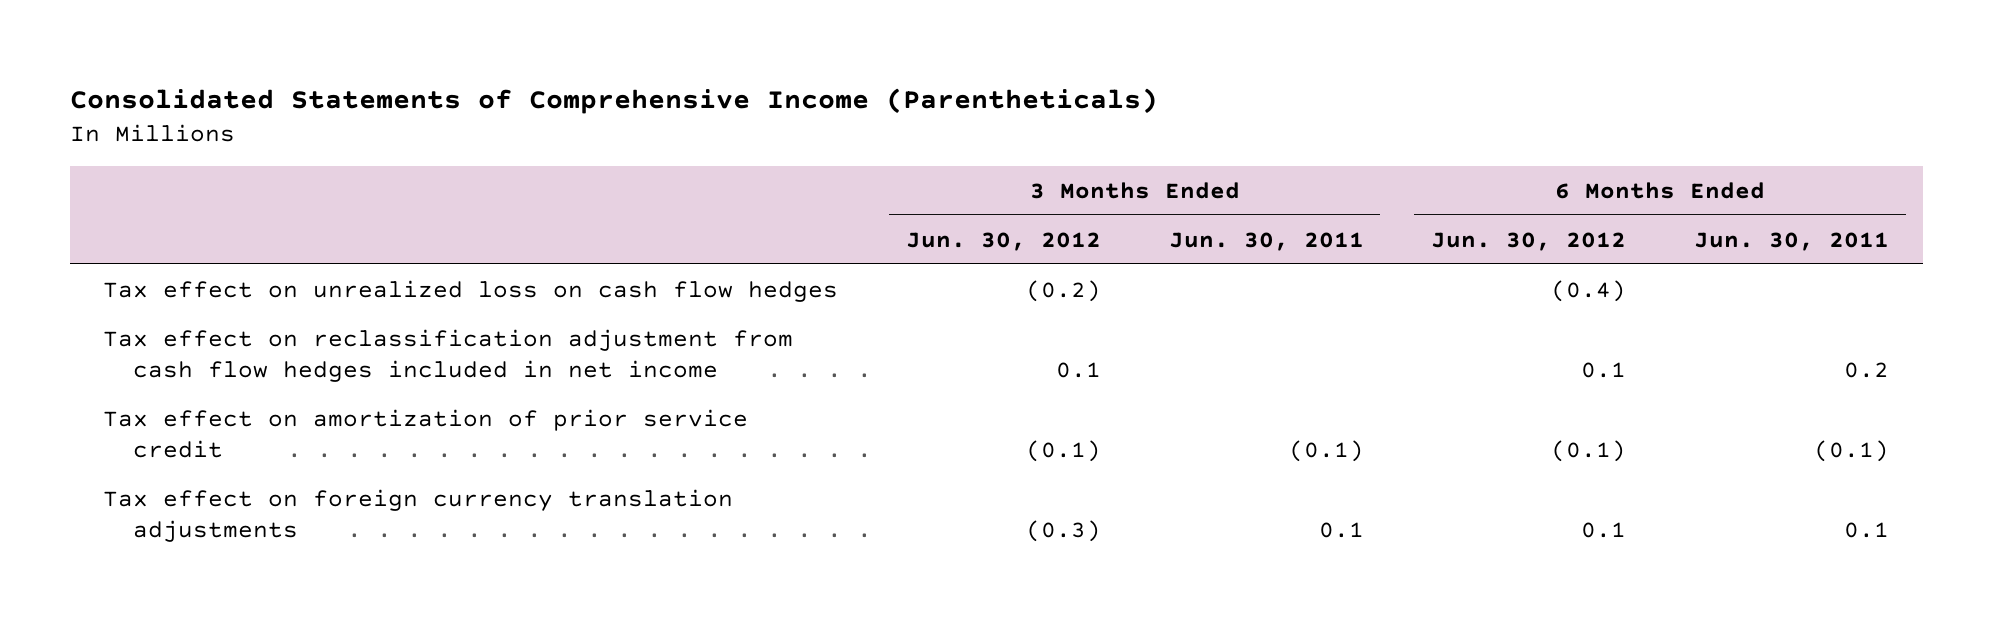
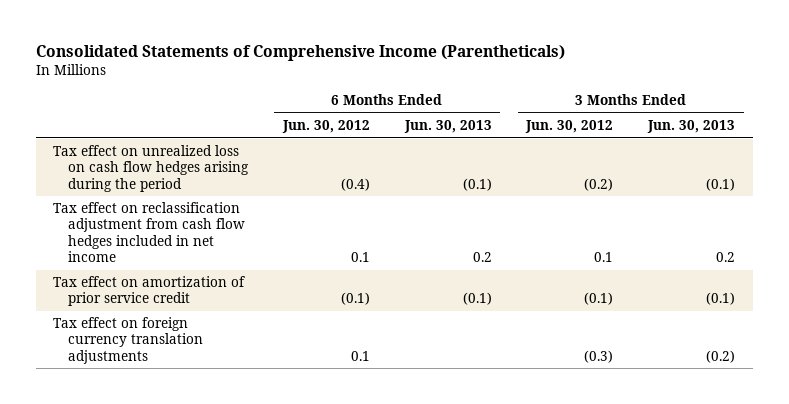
[1168,231,1364,251] Jun. 30, 2011 -> none
[1693,231,1889,251] Jun. 30, 2011 -> none
none -> [403,119,492,133] Jun. 30, 2013
none -> [647,119,736,133] Jun. 30, 2013
[103,279,839,302] Tax effect on unrealized loss on cash flow hedges -> [53,145,250,192] Tax effect on unrealized loss on cash flow hedges arising during the period

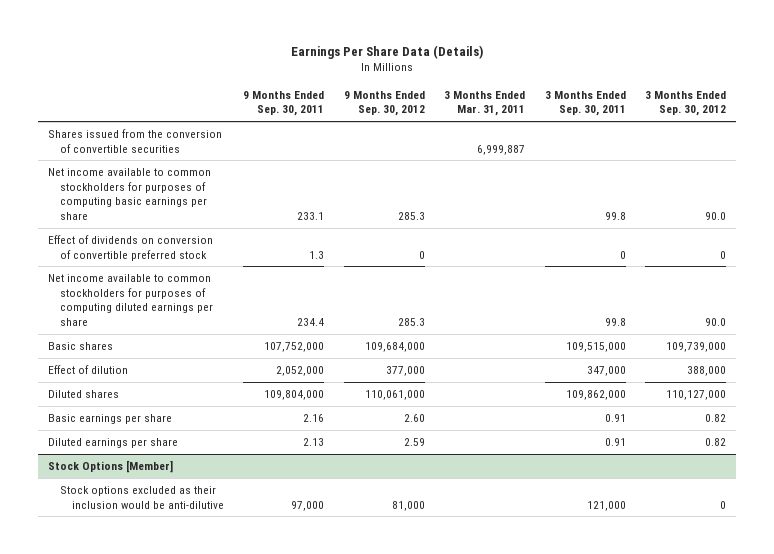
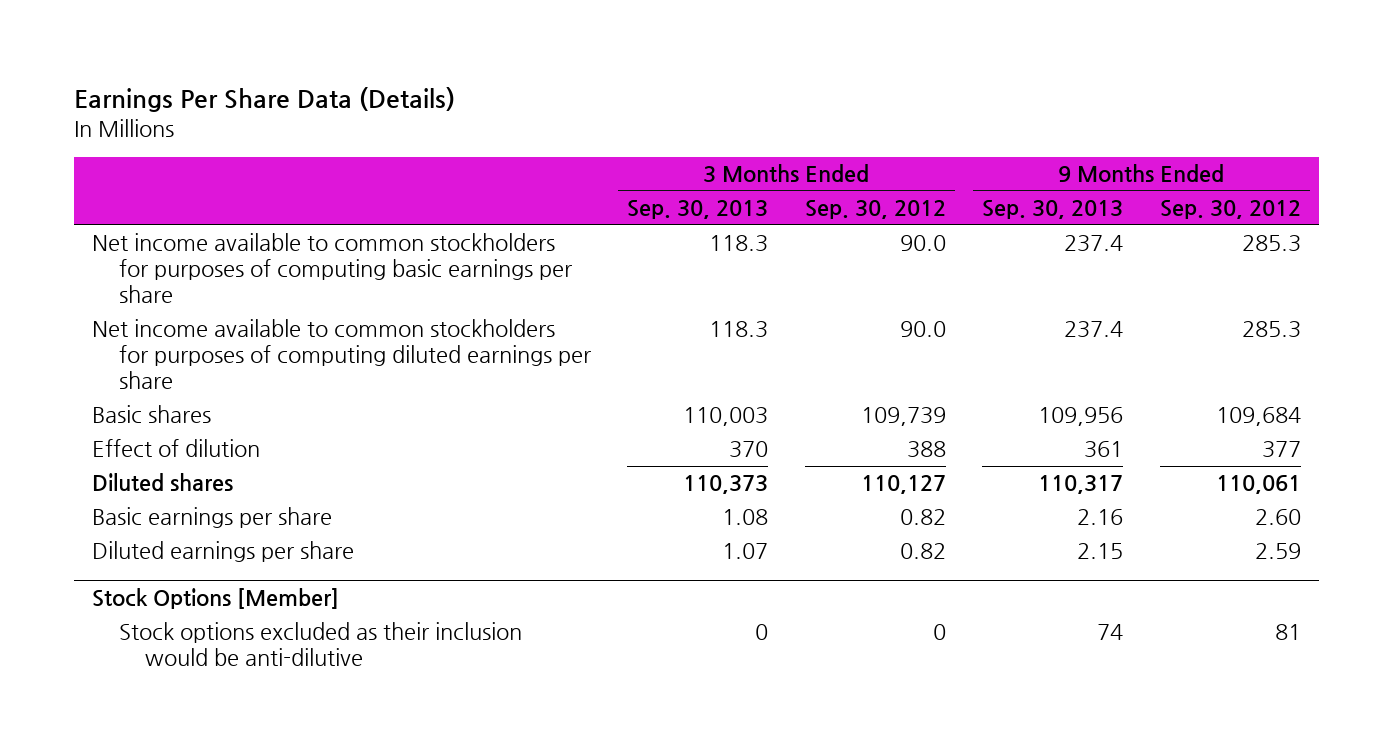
[243,90,325,117] 9 Months Ended Sep. 30, 2011 -> none
[444,90,526,117] 3 Months Ended Mar. 31, 2011 -> none
[544,90,626,117] 3 Months Ended Sep. 30, 2011 -> none
none -> [627,200,769,220] Sep. 30, 2013
none -> [982,200,1124,220] Sep. 30, 2013
[47,128,222,153] Shares issued from the conversion of convertible securities -> none
[47,234,213,261] Effect of dividends on conversion of convertible preferred stock -> none
[364,341,425,352] 109,684,000 -> [1215,407,1301,427] 109,684
[666,341,727,352] 109,739,000 -> [860,407,946,427] 109,739
[385,365,425,376] 377,000 -> [1261,441,1301,459] 377
[687,365,727,376] 388,000 -> [906,441,946,459] 388
[364,389,425,400] 110,061,000 -> [1215,475,1301,495] 110,061
[666,389,727,400] 110,127,000 -> [860,475,946,495] 110,127
[391,500,425,511] 81,000 -> [1274,624,1301,641] 81

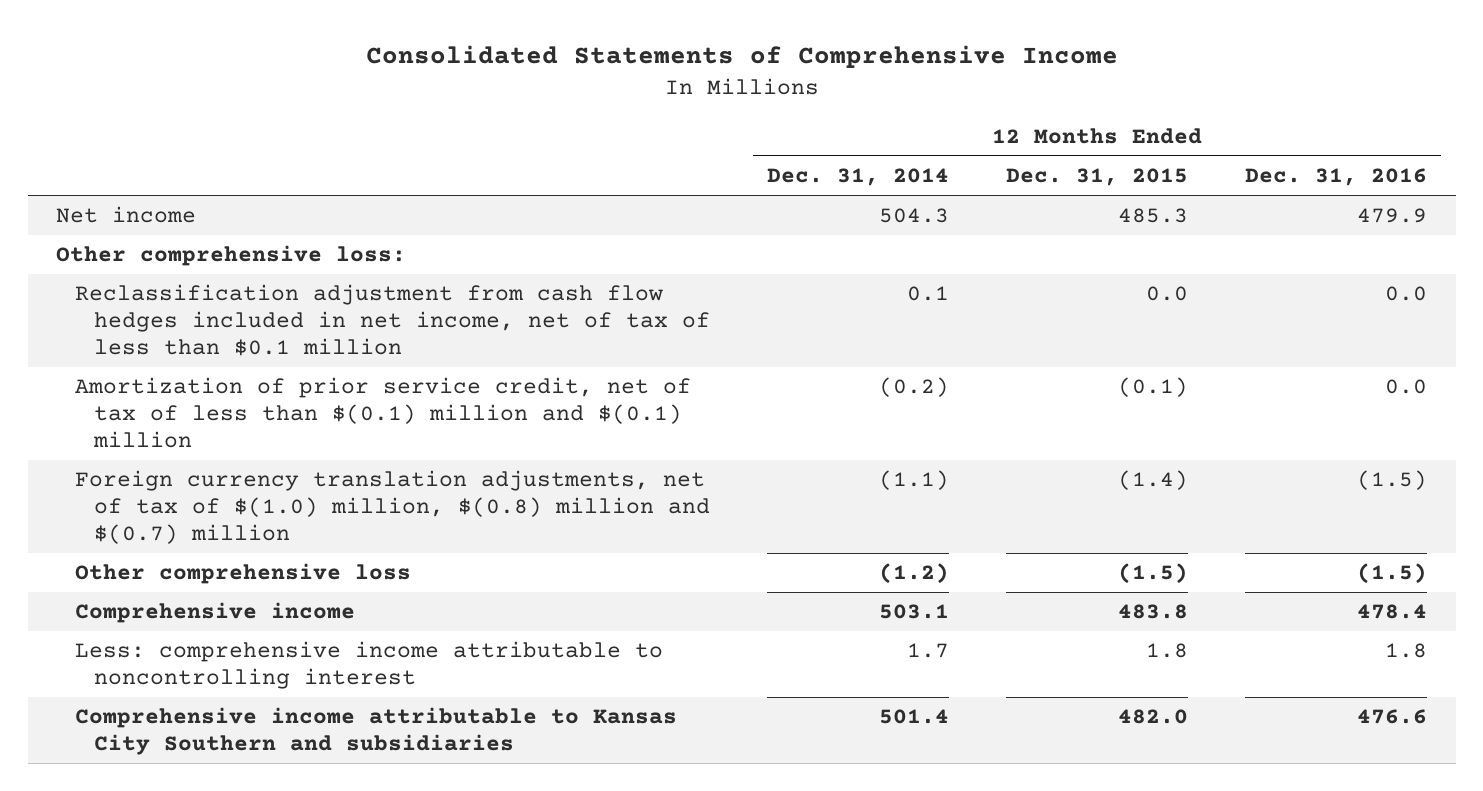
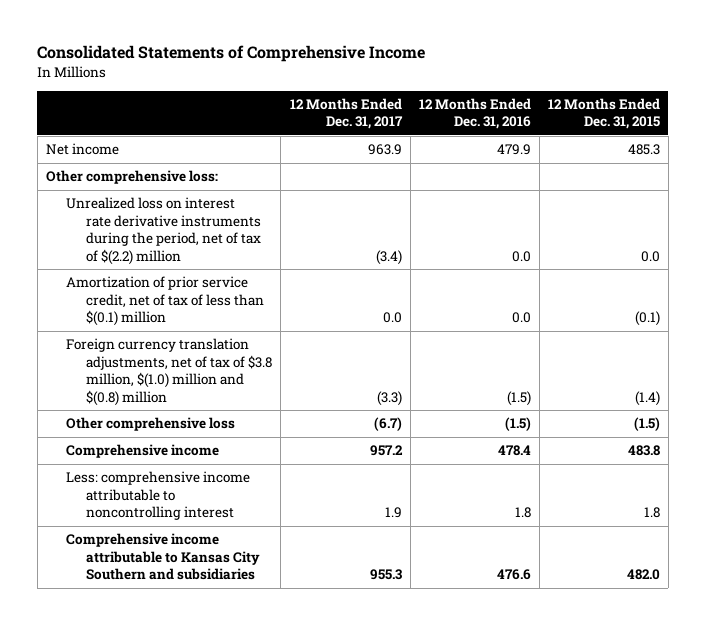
[767,168,950,187] Dec. 31, 2014 -> none
none -> [289,97,403,130] 12 Months Ended Dec. 31, 2017
[75,284,711,356] Reclassification adjustment from cash flow hedges included in net income, net of tax of less than $0.1 million -> none
none -> [66,197,262,265] Unrealized loss on interest rate derivative instruments during the period, net of tax of $(2.2) million
[75,377,692,448] Amortization of prior service credit, net of tax of less than $(0.1) million and $(0.1) million -> [66,276,265,327] Amortization of prior service credit, net of tax of less than $(0.1) million
[75,470,711,544] Foreign currency translation adjustments, net of tax of $(1.0) million, $(0.8) million and $(0.7) million -> [66,338,273,406] Foreign currency translation adjustments, net of tax of $3.8 million, $(1.0) million and $(0.8) million

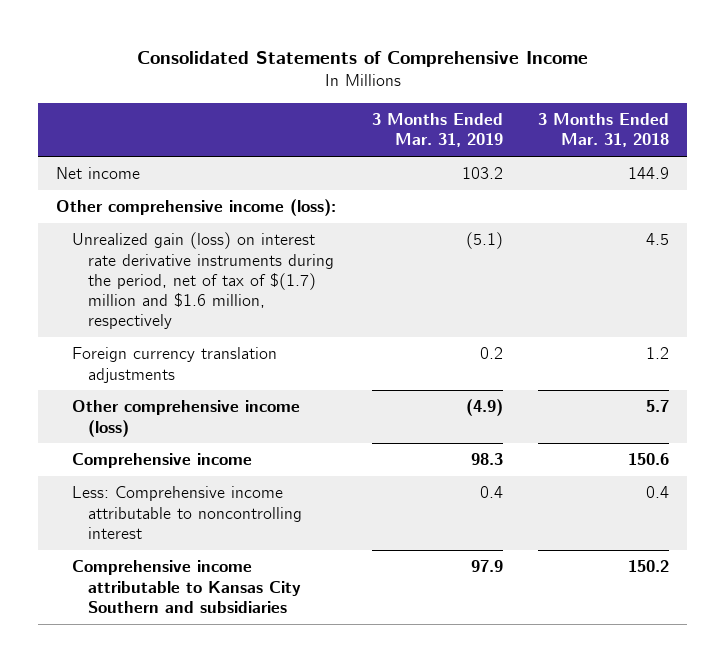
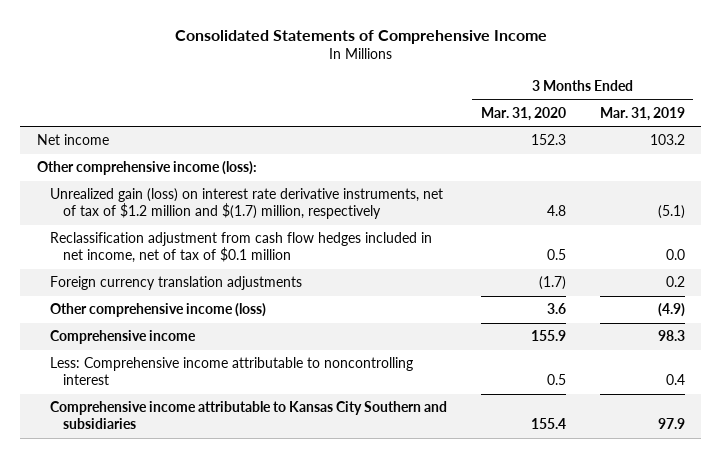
[538,113,670,148] 3 Months Ended Mar. 31, 2018 -> none
none -> [480,106,566,121] Mar. 31, 2020
[71,232,334,329] Unrealized gain (loss) on interest rate derivative instruments during the period, net of tax of $(1.7) million and $1.6 million, respectively -> [49,188,443,220] Unrealized gain (loss) on interest rate derivative instruments, net of tax of $1.2 million and $(1.7) million, respectively
none -> [49,232,432,264] Reclassification adjustment from cash flow hedges included in net income, net of tax of $0.1 million

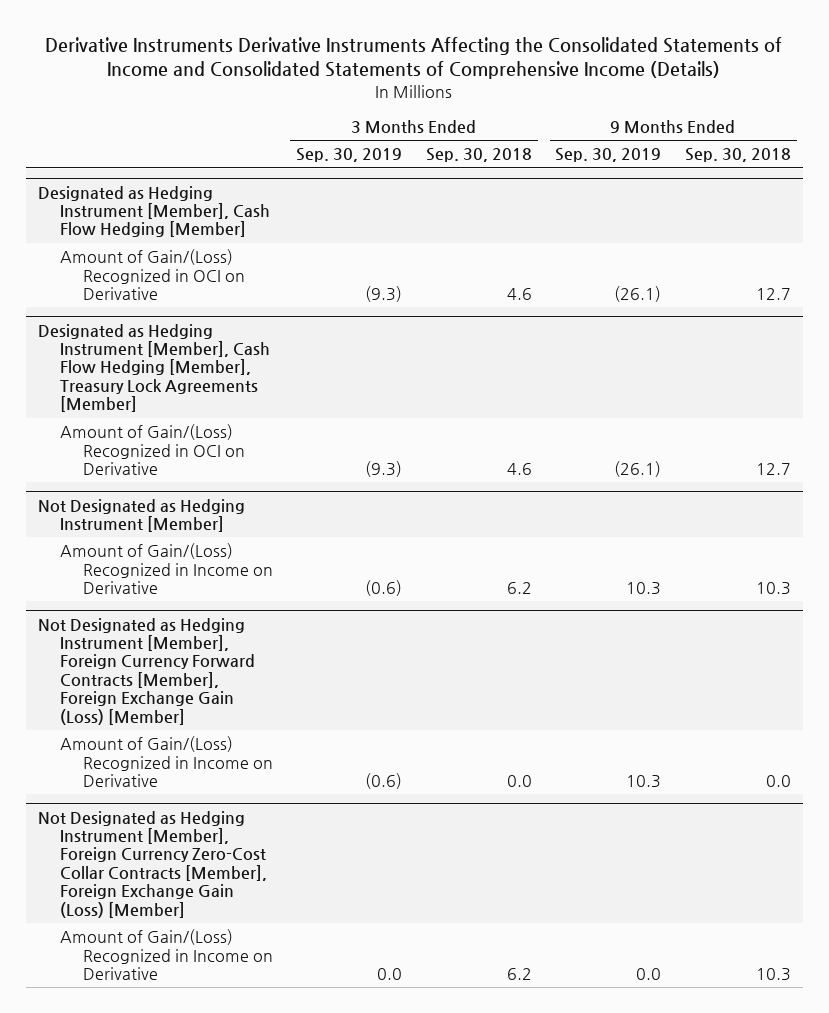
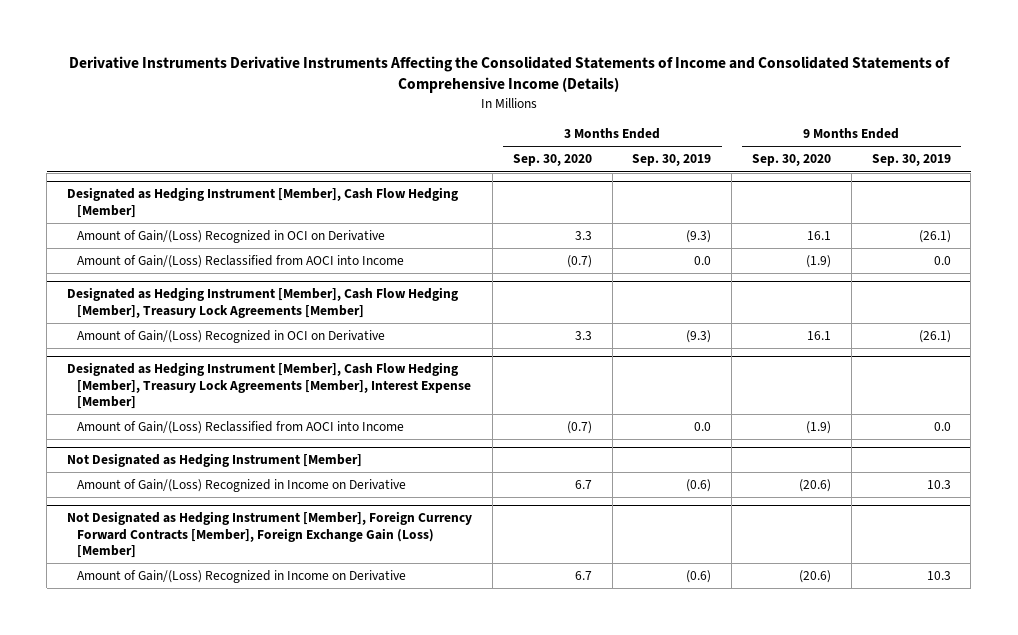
[425,148,532,163] Sep. 30, 2018 -> none
[684,148,791,163] Sep. 30, 2018 -> none
none -> [512,154,592,167] Sep. 30, 2020
none -> [751,154,831,167] Sep. 30, 2020
none -> [77,255,405,269] Amount of Gain/(Loss) Reclassified from AOCI into Income
none -> [67,362,472,410] Designated as Hedging Instrument [Member], Cash Flow Hedging [Member], Treasury Lock Agreements [Member], Interest Expense [Member]
none -> [77,421,405,435] Amount of Gain/(Loss) Reclassified from AOCI into Income
[37,810,268,918] Not Designated as Hedging Instrument [Member], Foreign Currency Zero-Cost Collar Contracts [Member], Foreign Exchange Gain (Loss) [Member] -> none
[60,929,273,981] Amount of Gain/(Loss) Recognized in Income on Derivative -> none

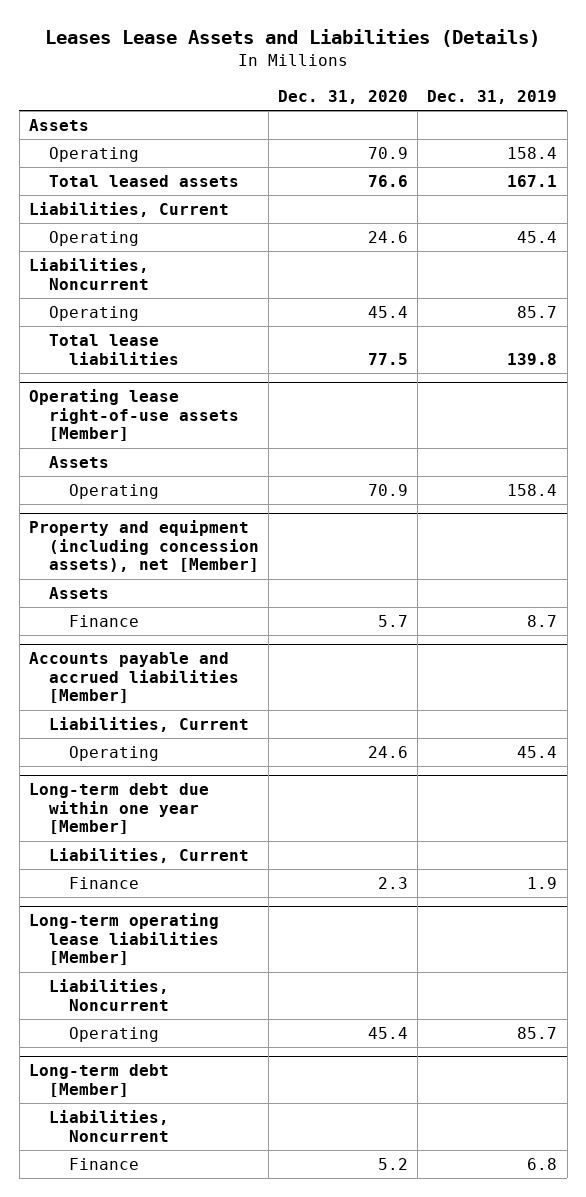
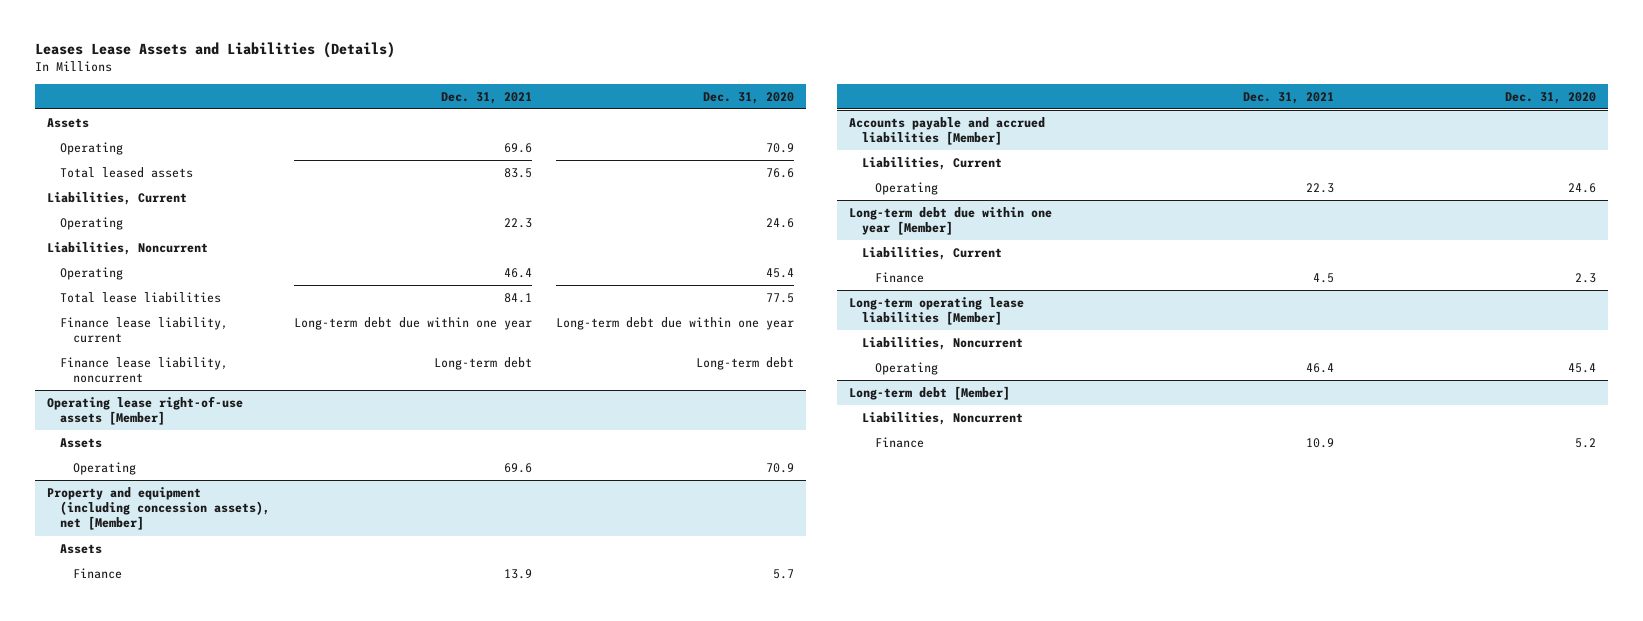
[427,89,558,104] Dec. 31, 2019 -> none
none -> [441,91,533,104] Dec. 31, 2021
none -> [60,316,229,344] Finance lease liability, current
none -> [60,356,229,384] Finance lease liability, noncurrent

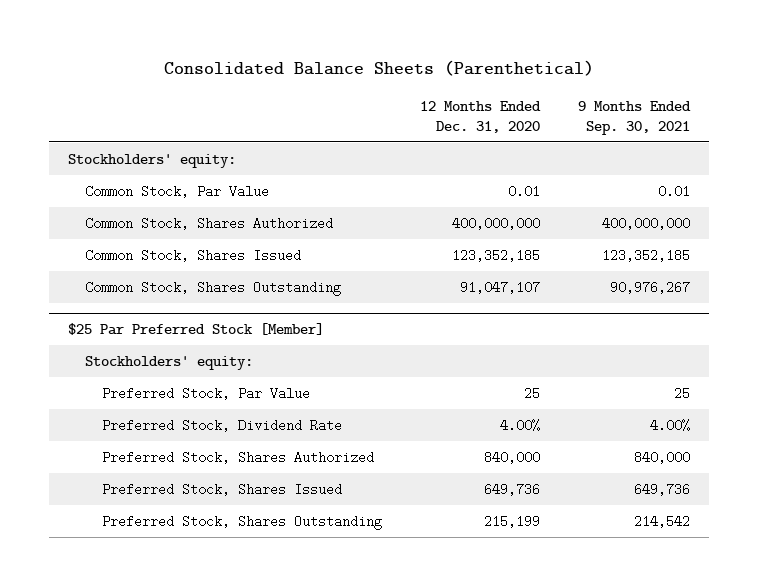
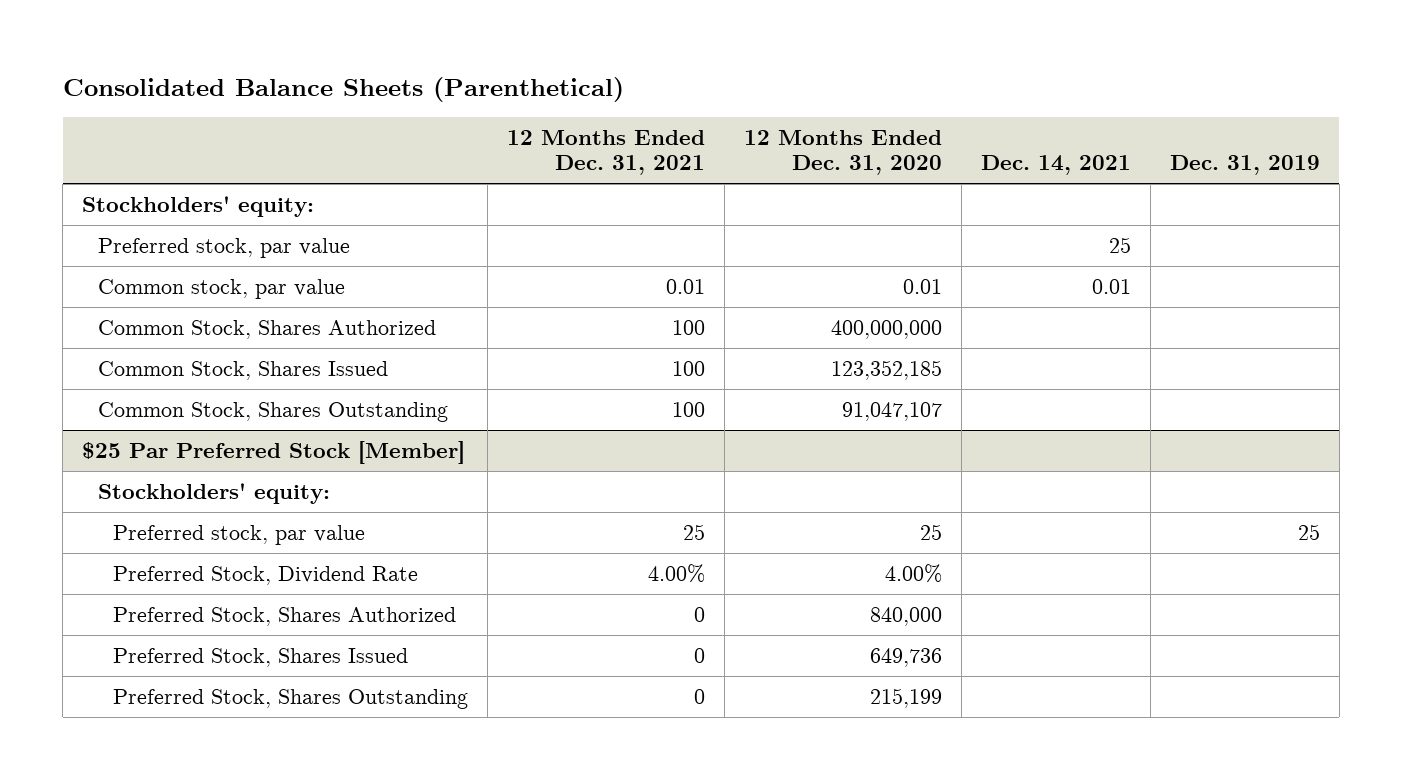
[578,100,692,135] 9 Months Ended Sep. 30, 2021 -> none
none -> [507,130,706,175] 12 Months Ended Dec. 31, 2021
none -> [980,154,1131,175] Dec. 14, 2021
none -> [1169,154,1320,175] Dec. 31, 2019
none -> [97,237,350,258] Preferred stock, par value
[85,184,270,198] Common Stock, Par Value -> [97,278,345,299] Common stock, par value
[102,386,311,400] Preferred Stock, Par Value -> [113,524,366,545] Preferred stock, par value

